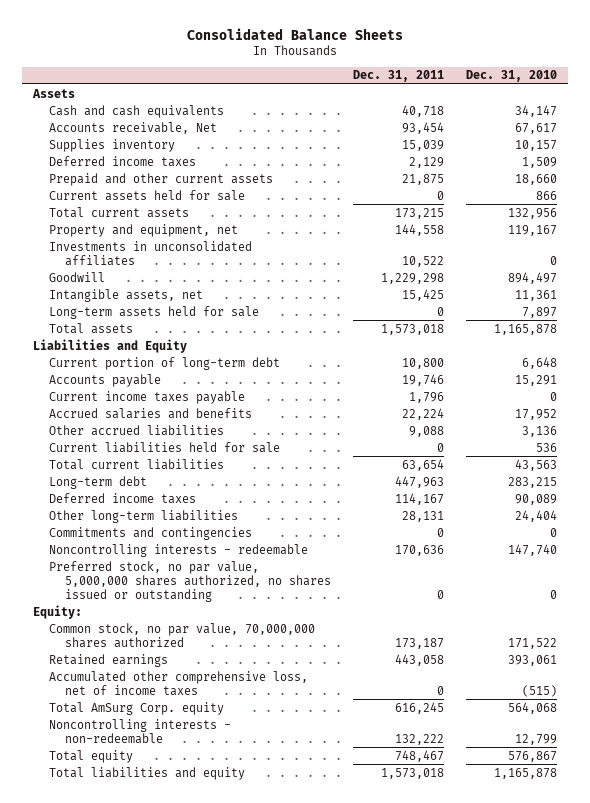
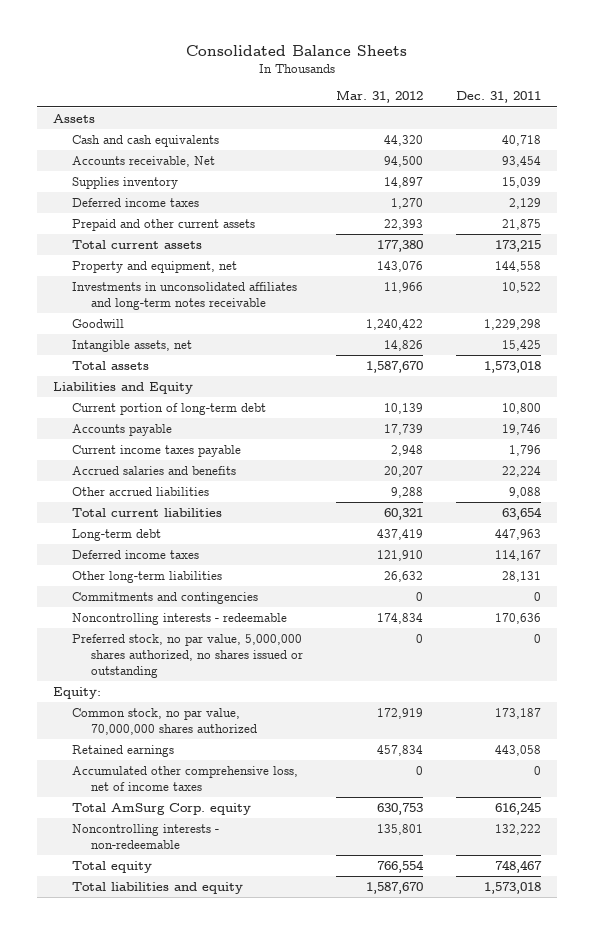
[466,70,558,83] Dec. 31, 2010 -> none
none -> [336,90,424,104] Mar. 31, 2012
[49,189,246,201] Current assets held for sale -> none
[49,240,253,266] Investments in unconsolidated affiliates -> [72,281,298,310] Investments in unconsolidated affiliates and long-term notes receivable
[49,305,260,319] Long-term assets held for sale -> none
[49,441,281,453] Current liabilities held for sale -> none

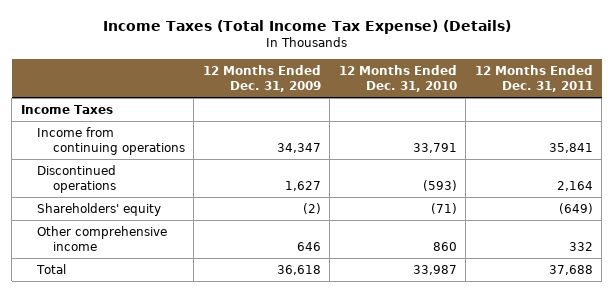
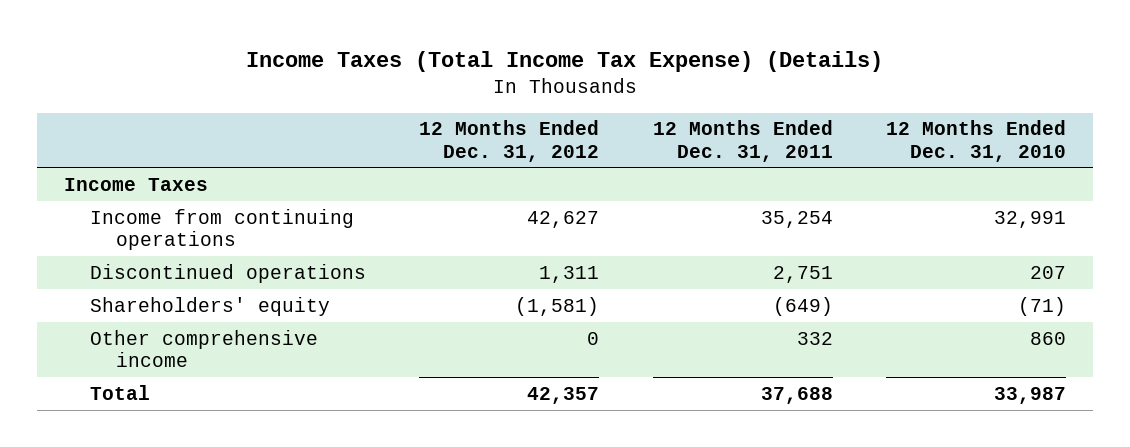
[202,65,321,92] 12 Months Ended Dec. 31, 2009 -> none
none -> [419,120,600,162] 12 Months Ended Dec. 31, 2012
[412,142,457,153] 33,791 -> [993,210,1066,228] 32,991
[548,142,593,153] 35,841 -> [760,210,833,228] 35,254
[422,179,457,191] (593) -> [1029,265,1066,279] 207
[556,180,593,191] 2,164 -> [772,265,833,283] 2,751

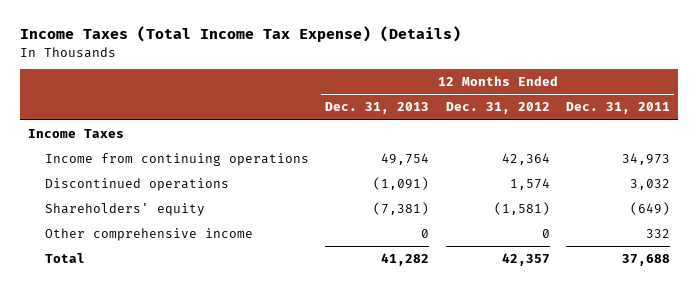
[885,120,1066,162] 12 Months Ended Dec. 31, 2010 -> none
none -> [325,102,430,115] Dec. 31, 2013
[527,210,600,228] 42,627 -> [501,153,550,166] 42,364
[760,210,833,228] 35,254 -> [622,153,671,166] 34,973
[539,265,600,283] 1,311 -> [509,178,550,191] 1,574
[772,265,833,283] 2,751 -> [630,179,671,191] 3,032

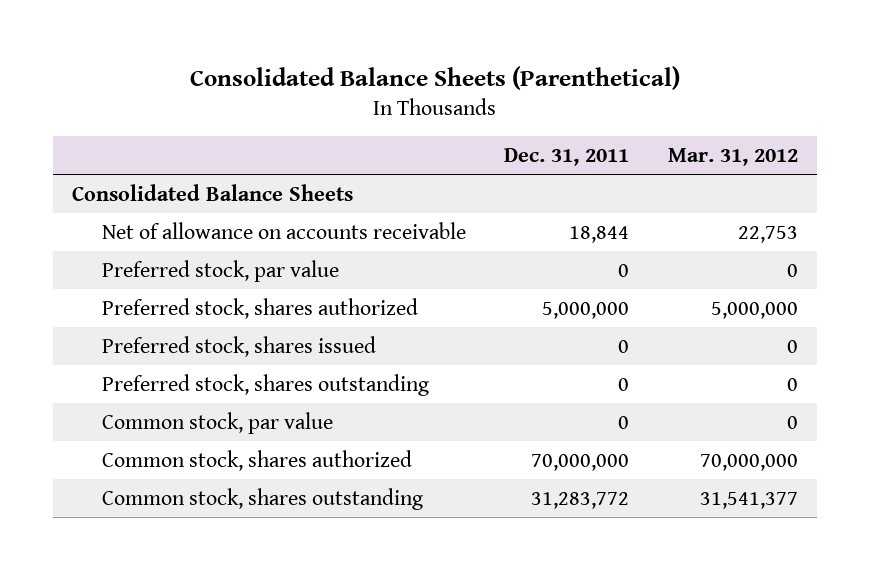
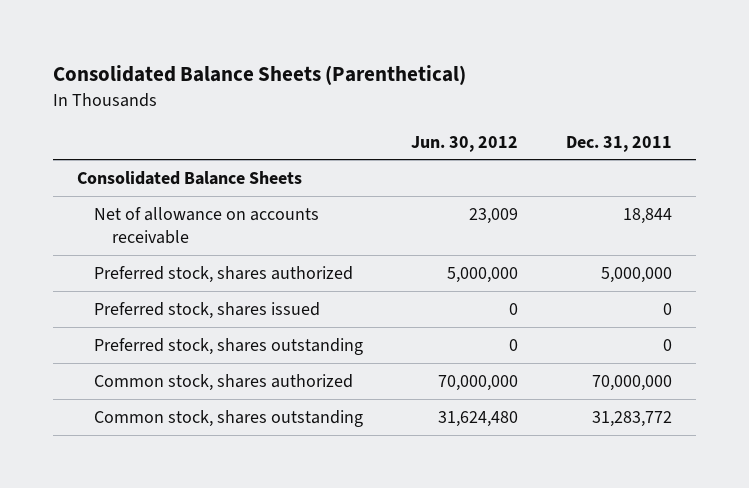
[668,147,799,166] Mar. 31, 2012 -> none
none -> [411,135,519,152] Jun. 30, 2012
[101,259,339,282] Preferred stock, par value -> none
[101,411,333,434] Common stock, par value -> none

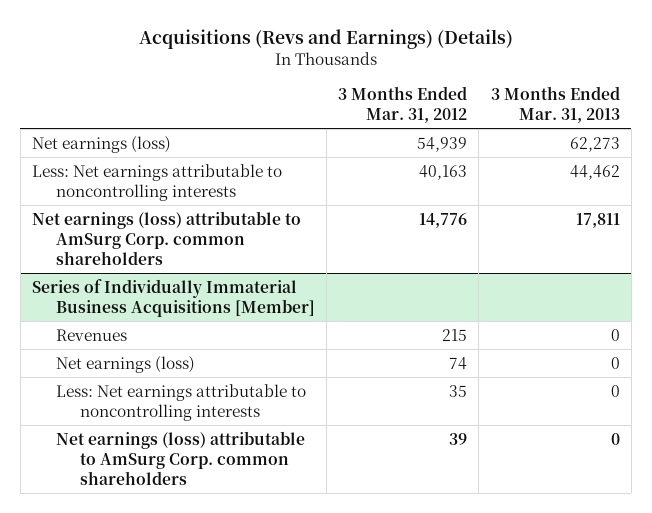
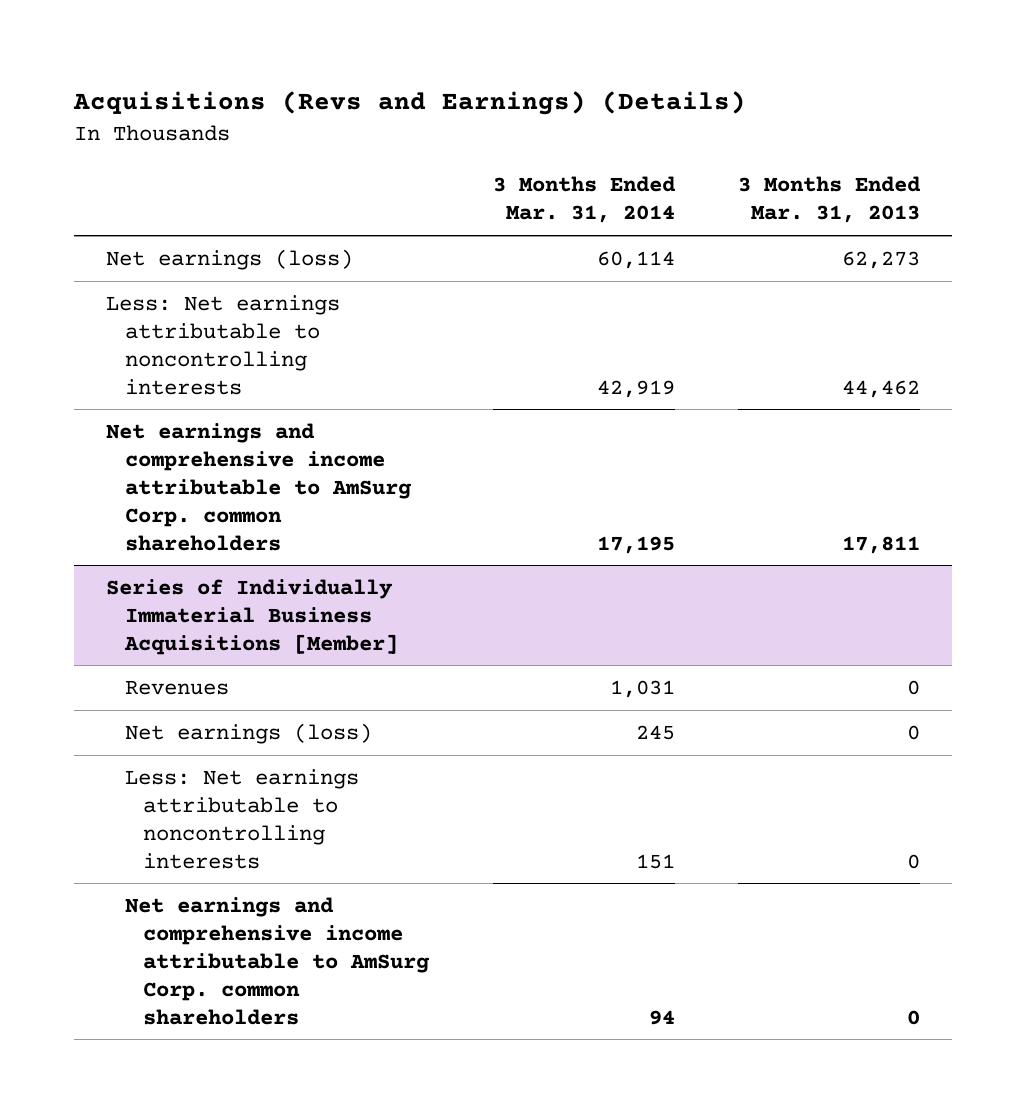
[338,86,468,124] 3 Months Ended Mar. 31, 2012 -> none
none -> [492,176,676,224] 3 Months Ended Mar. 31, 2014
[32,210,302,265] Net earnings (loss) attributable to AmSurg Corp. common shareholders -> [106,422,412,551] Net earnings and comprehensive income attributable to AmSurg Corp. common shareholders
[55,430,305,485] Net earnings (loss) attributable to AmSurg Corp. common shareholders -> [124,896,431,1025] Net earnings and comprehensive income attributable to AmSurg Corp. common shareholders

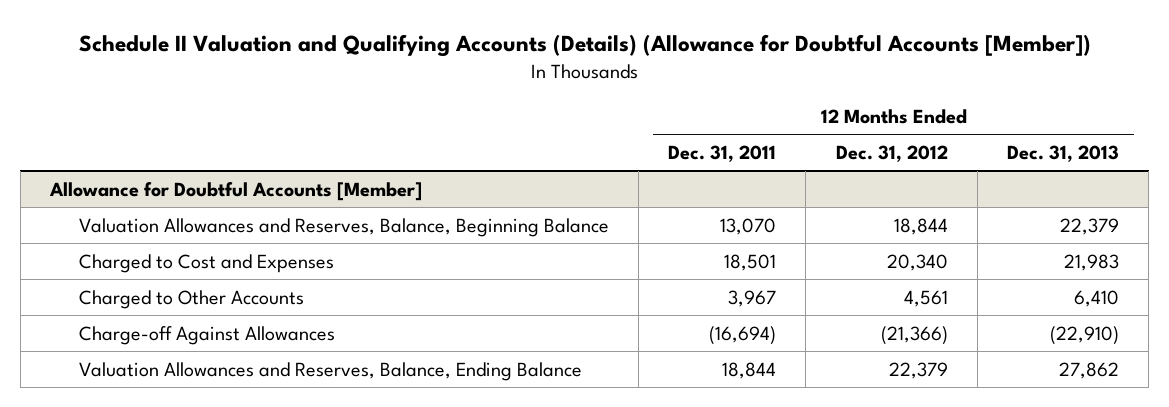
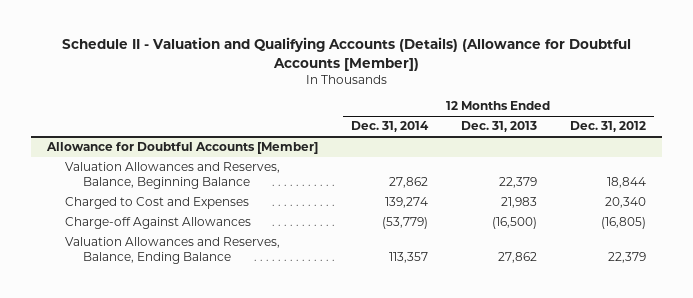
[78,34,1091,58] Schedule II Valuation and Qualifying Accounts (Details) (Allowance for Doubtful Accounts [Member]) -> [61,37,631,71] Schedule II - Valuation and Qualifying Accounts (Details) (Allowance for Doubtful Accounts [Member])
[668,144,777,162] Dec. 31, 2011 -> none
none -> [351,121,430,133] Dec. 31, 2014
[78,289,304,309] Charged to Other Accounts -> none
[880,325,948,345] (21,366) -> [600,217,646,230] (16,805)
[1050,325,1120,345] (22,910) -> [491,217,537,230] (16,500)

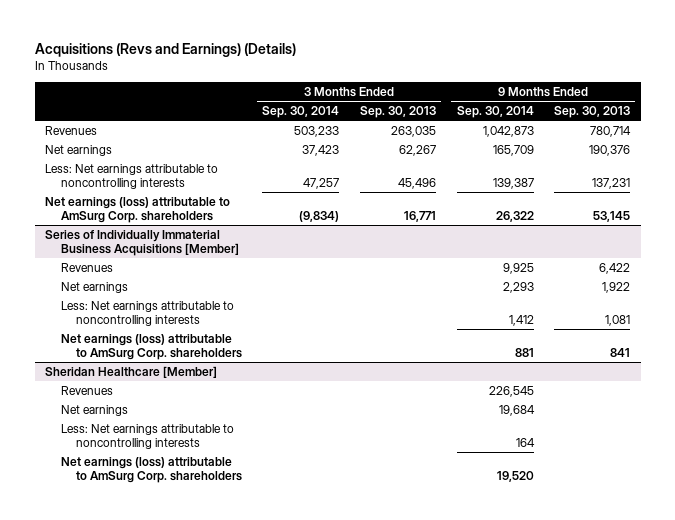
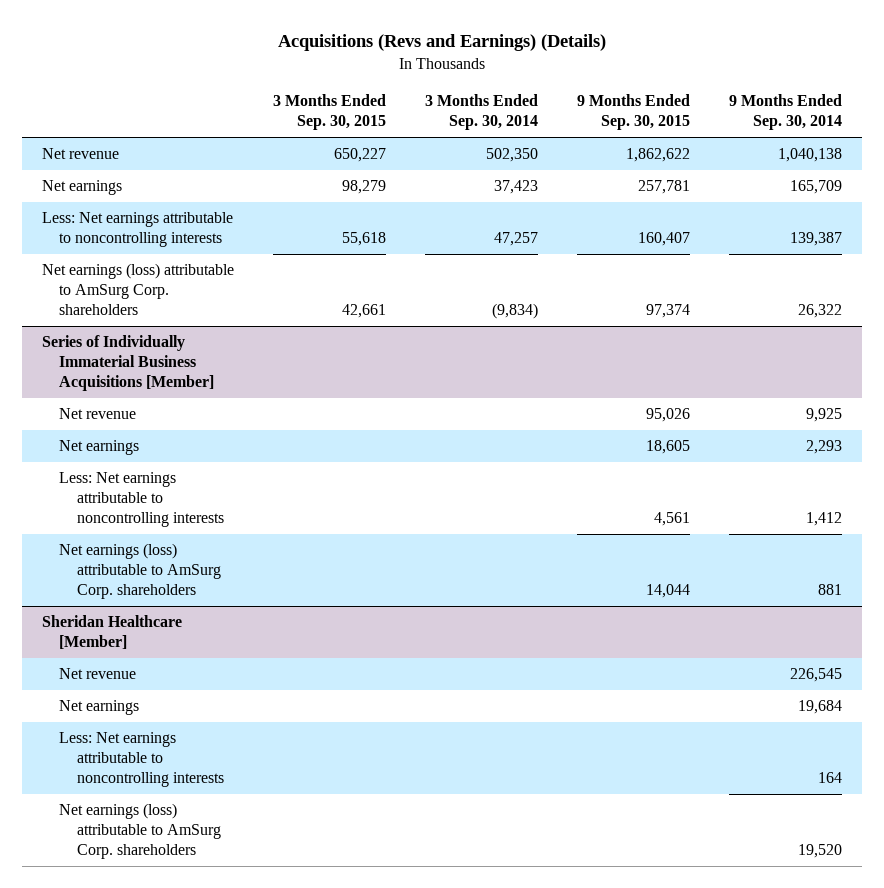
[360,106,437,119] Sep. 30, 2013 -> none
[554,106,631,119] Sep. 30, 2013 -> none
none -> [272,94,386,131] 3 Months Ended Sep. 30, 2015
none -> [576,94,690,131] 9 Months Ended Sep. 30, 2015
[45,125,98,135] Revenues -> none
none -> [41,148,119,160] Net revenue
[60,262,113,272] Revenues -> [59,408,137,420] Net revenue
[60,385,113,395] Revenues -> [59,668,137,680] Net revenue

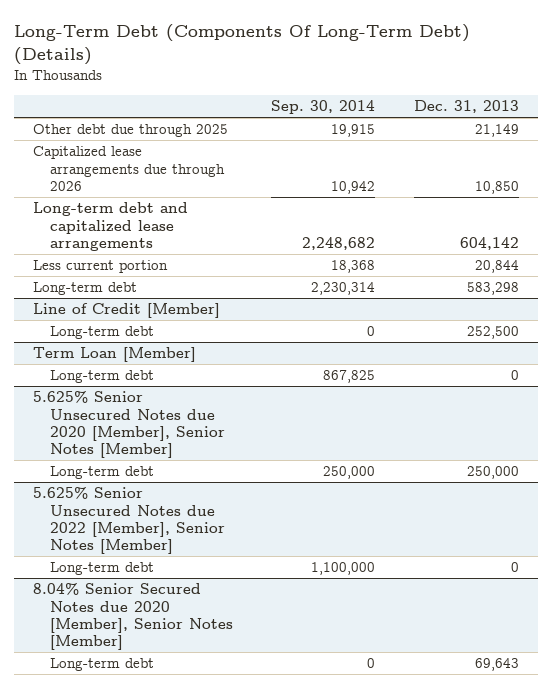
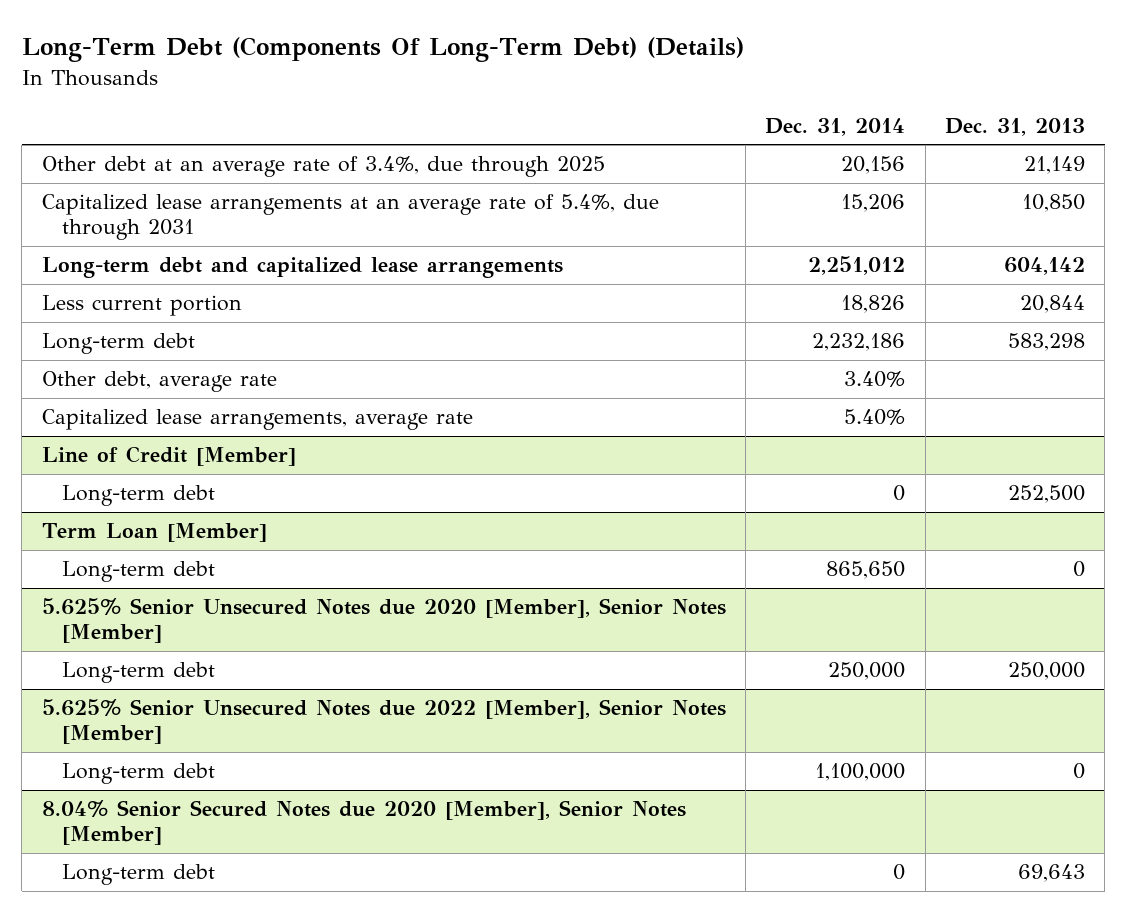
[271,100,376,115] Sep. 30, 2014 -> none
none -> [765,117,906,136] Dec. 31, 2014
[32,124,228,138] Other debt due through 2025 -> [41,156,605,178] Other debt at an average rate of 3.4%, due through 2025
[32,146,226,191] Capitalized lease arrangements due through 2026 -> [41,194,659,241] Capitalized lease arrangements at an average rate of 5.4%, due through 2031
none -> [41,371,277,393] Other debt, average rate
none -> [41,409,473,431] Capitalized lease arrangements, average rate

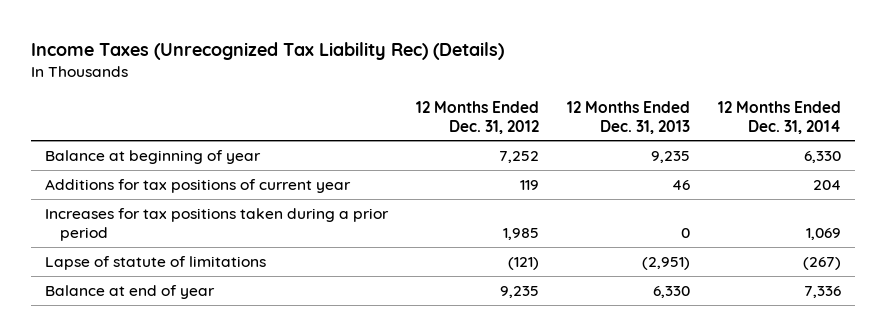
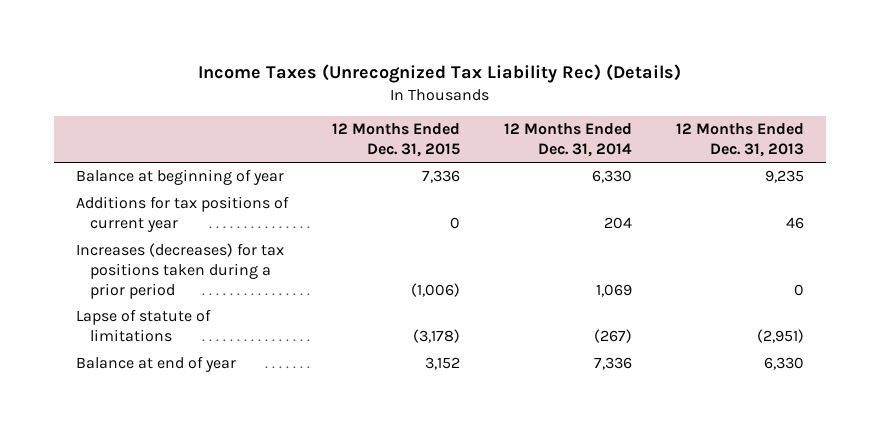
[416,100,540,134] 12 Months Ended Dec. 31, 2012 -> none
none -> [331,122,460,157] 12 Months Ended Dec. 31, 2015
[45,207,390,242] Increases for tax positions taken during a prior period -> [75,243,284,299] Increases (decreases) for tax positions taken during a prior period

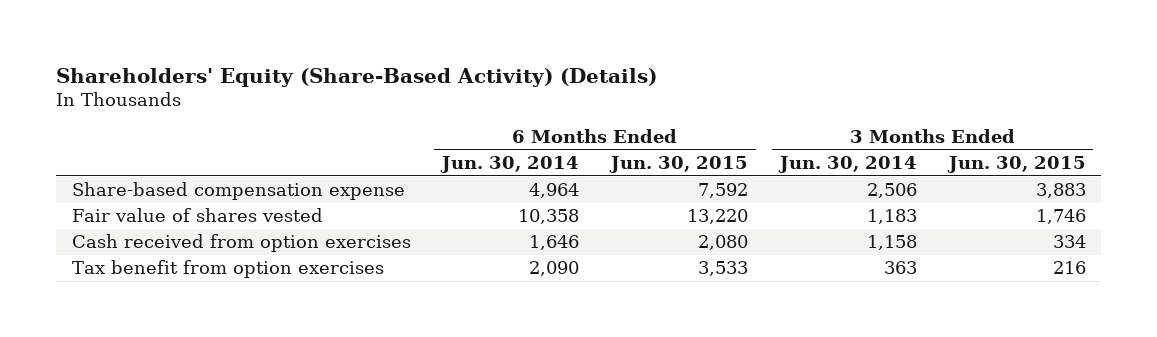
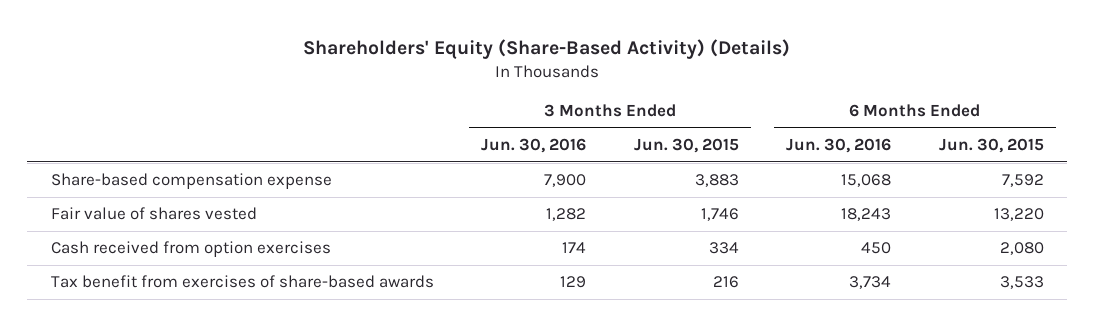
[440,156,580,174] Jun. 30, 2014 -> none
[777,156,917,174] Jun. 30, 2014 -> none
none -> [481,138,587,154] Jun. 30, 2016
none -> [786,138,892,154] Jun. 30, 2016
[71,260,384,279] Tax benefit from option exercises -> [50,275,434,289] Tax benefit from exercises of share-based awards

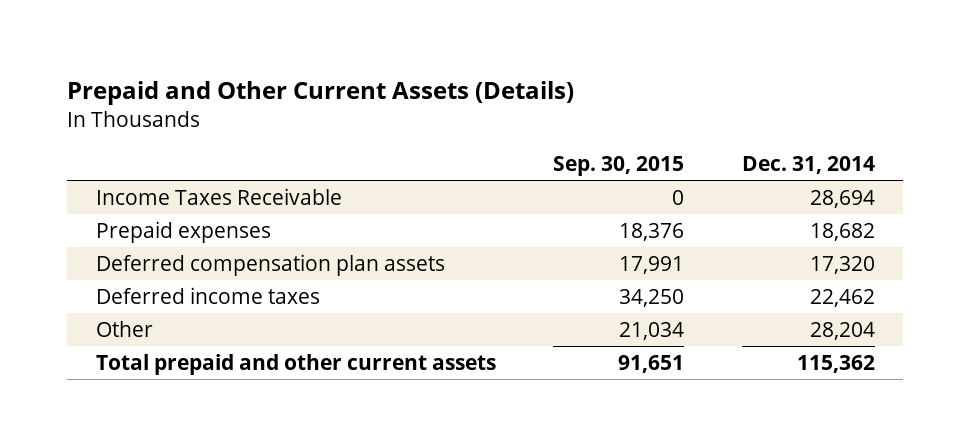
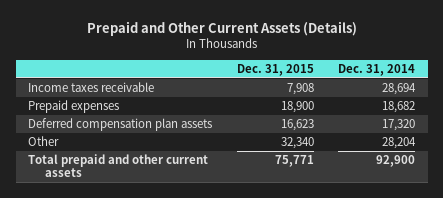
[553,155,685,176] Sep. 30, 2015 -> none
none -> [236,63,314,76] Dec. 31, 2015
[96,187,343,205] Income Taxes Receivable -> [28,82,155,93] Income taxes receivable
[96,286,321,304] Deferred income taxes -> none
[796,354,875,373] 115,362 -> [376,155,416,168] 92,900

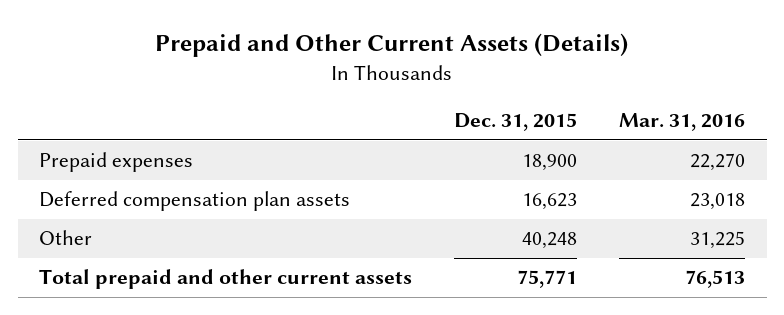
[338,63,416,76] Dec. 31, 2014 -> none
none -> [619,113,746,132] Mar. 31, 2016
[28,82,155,93] Income taxes receivable -> none
[280,137,314,150] 32,340 -> [522,232,578,250] 40,248

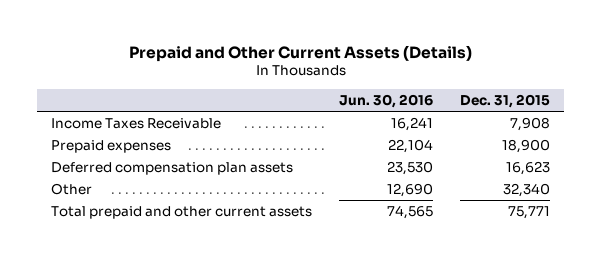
[619,113,746,132] Mar. 31, 2016 -> none
none -> [339,93,434,108] Jun. 30, 2016
none -> [50,118,221,130] Income Taxes Receivable
[522,232,578,250] 40,248 -> [503,183,551,198] 32,340

